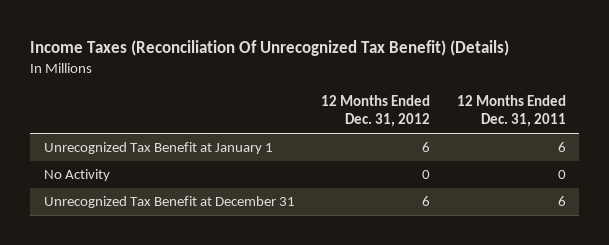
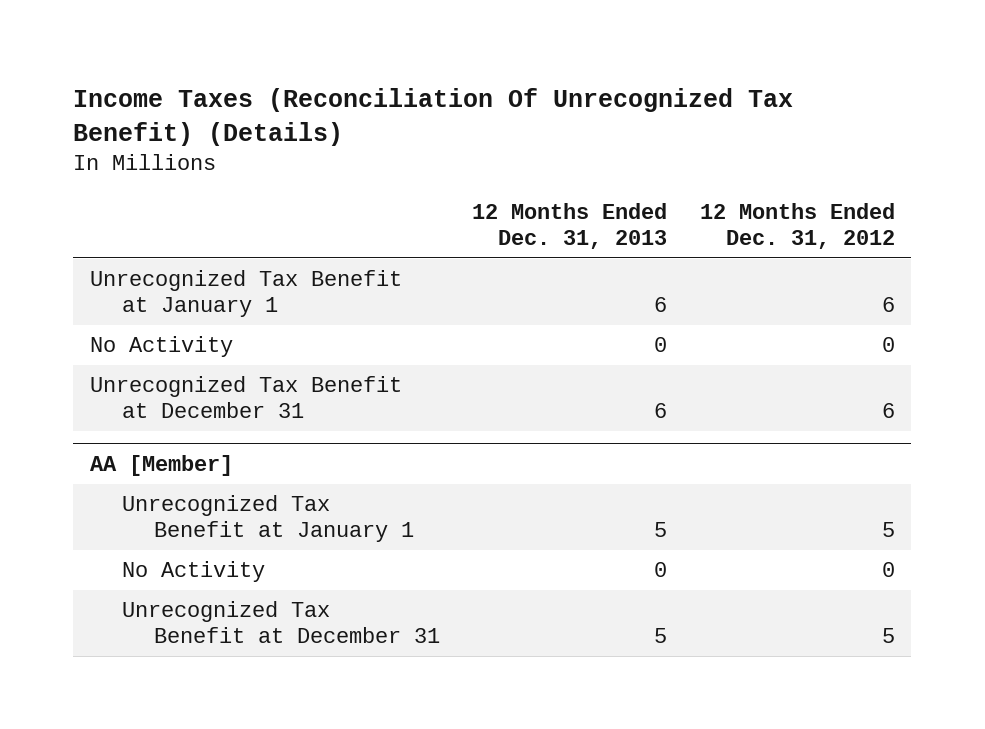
[456,94,566,128] 12 Months Ended Dec. 31, 2011 -> none
none -> [472,203,668,249] 12 Months Ended Dec. 31, 2013
none -> [89,454,233,476] AA [Member]
none -> [121,495,414,542] Unrecognized Tax Benefit at January 1
none -> [121,561,265,583] No Activity
none -> [121,601,440,643] Unrecognized Tax Benefit at December 31

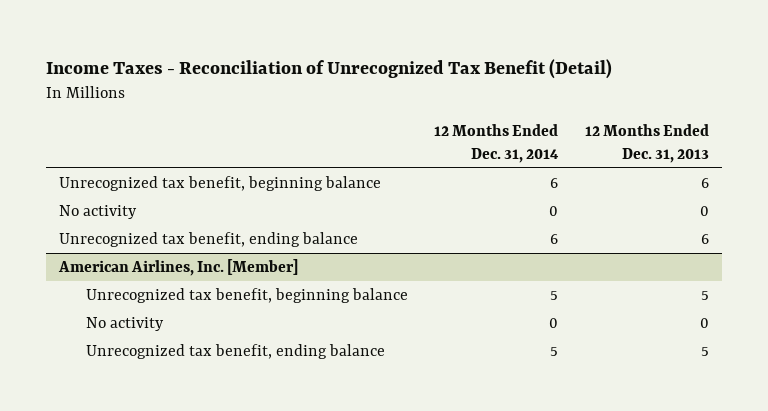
[73,88,794,146] Income Taxes (Reconciliation Of Unrecognized Tax Benefit) (Details) -> [46,59,613,80] Income Taxes - Reconciliation of Unrecognized Tax Benefit (Detail)
[700,203,896,249] 12 Months Ended Dec. 31, 2012 -> none
none -> [434,123,560,163] 12 Months Ended Dec. 31, 2014
[89,454,233,476] AA [Member] -> none
[89,270,402,317] Unrecognized Tax Benefit at January 1 -> [59,176,382,192] Unrecognized tax benefit, beginning balance
[89,336,233,358] No Activity -> [59,205,138,220] No activity
[89,376,402,418] Unrecognized Tax Benefit at December 31 -> [59,232,359,248] Unrecognized tax benefit, ending balance
none -> [58,259,299,277] American Airlines, Inc. [Member]
[121,495,414,542] Unrecognized Tax Benefit at January 1 -> [85,288,408,304] Unrecognized tax benefit, beginning balance
[121,561,265,583] No Activity -> [85,317,164,332] No activity
[121,601,440,643] Unrecognized Tax Benefit at December 31 -> [85,344,385,360] Unrecognized tax benefit, ending balance

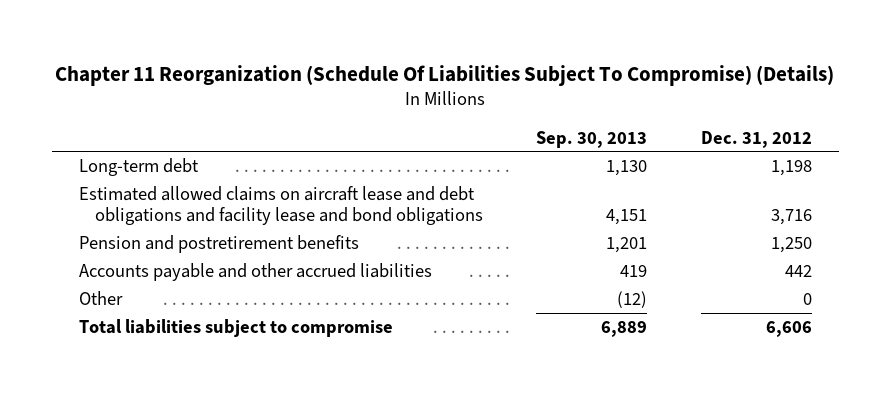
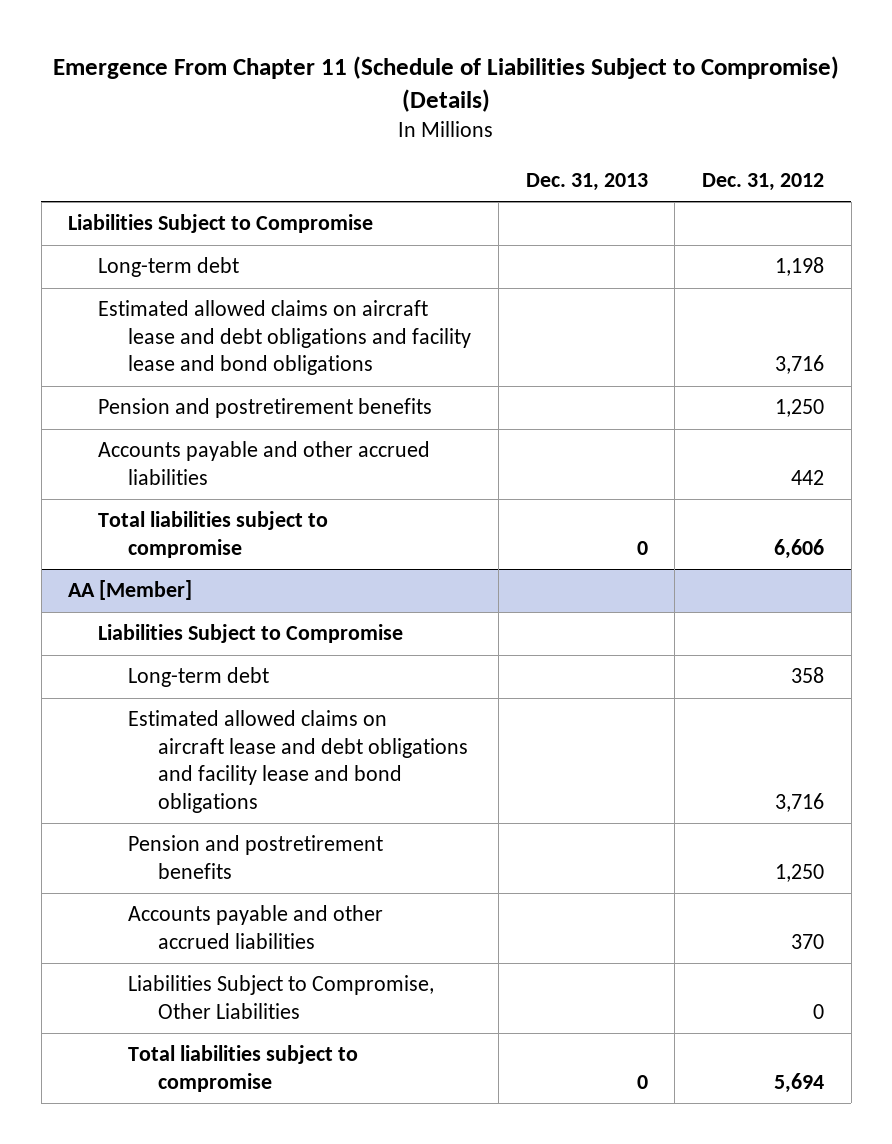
[55,64,835,86] Chapter 11 Reorganization (Schedule Of Liabilities Subject To Compromise) (Details) -> [53,55,840,112] Emergence From Chapter 11 (Schedule of Liabilities Subject to Compromise) (Details)
[536,130,648,148] Sep. 30, 2013 -> none
none -> [525,172,648,191] Dec. 31, 2013
none -> [68,214,374,234] Liabilities Subject to Compromise
[79,290,124,305] Other -> none
none -> [68,580,193,601] AA [Member]
none -> [98,624,404,644] Liabilities Subject to Compromise
none -> [128,667,270,688] Long-term debt
none -> [128,710,469,813] Estimated allowed claims on aircraft lease and debt obligations and facility lease and bond obligations
none -> [128,835,384,879] Pension and postretirement benefits
none -> [128,905,384,949] Accounts payable and other accrued liabilities
none -> [128,975,435,1019] Liabilities Subject to Compromise, Other Liabilities
none -> [128,1045,359,1092] Total liabilities subject to compromise

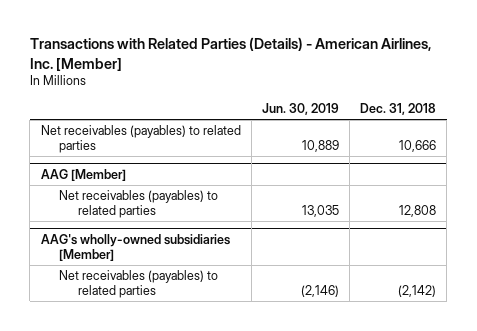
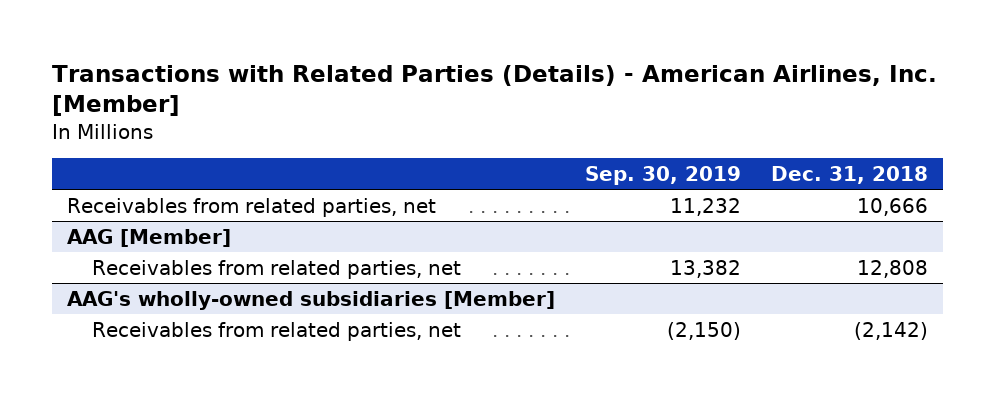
[261,103,339,116] Jun. 30, 2019 -> none
none -> [585,165,742,185] Sep. 30, 2019
[40,125,241,154] Net receivables (payables) to related parties -> [67,197,437,217] Receivables from related parties, net
[59,190,219,219] Net receivables (payables) to related parties -> [91,259,461,279] Receivables from related parties, net
[59,270,219,299] Net receivables (payables) to related parties -> [91,321,461,341] Receivables from related parties, net

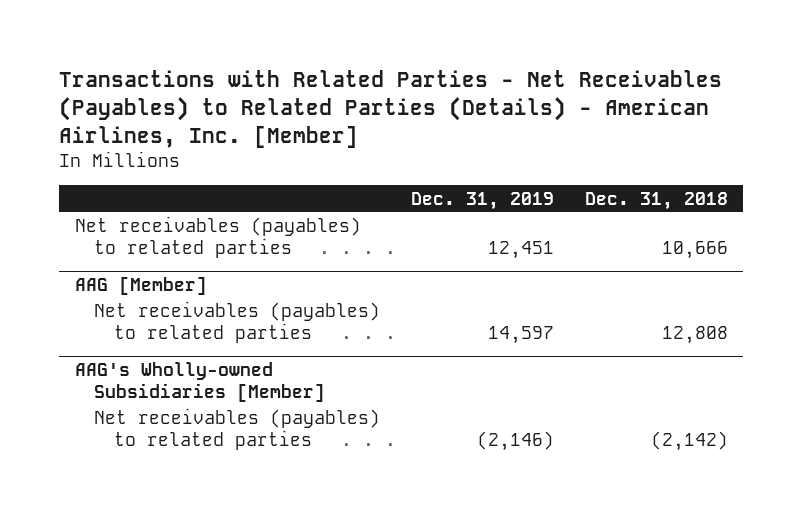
[52,65,938,117] Transactions with Related Parties (Details) - American Airlines, Inc. [Member] -> [59,70,723,149] Transactions with Related Parties - Net Receivables (Payables) to Related Parties (Details) - American Airlines, Inc. [Member]
[585,165,742,185] Sep. 30, 2019 -> none
none -> [411,191,555,210] Dec. 31, 2019
[67,197,437,217] Receivables from related parties, net -> [74,216,361,258] Net receivables (payables) to related parties
[91,259,461,279] Receivables from related parties, net -> [94,301,381,343] Net receivables (payables) to related parties
[67,290,556,310] AAG's wholly-owned subsidiaries [Member] -> [74,362,326,402] AAG's Wholly-owned Subsidiaries [Member]
[91,321,461,341] Receivables from related parties, net -> [94,408,381,450] Net receivables (payables) to related parties

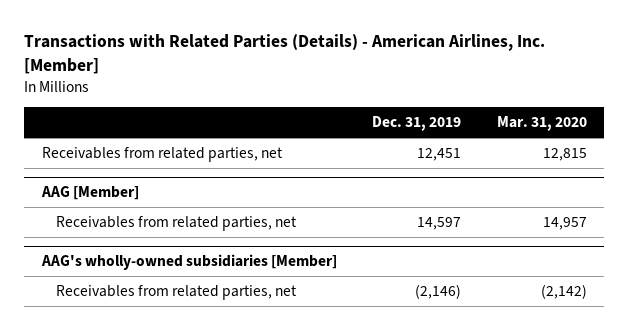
[59,70,723,149] Transactions with Related Parties - Net Receivables (Payables) to Related Parties (Details) - American Airlines, Inc. [Member] -> [23,34,545,75] Transactions with Related Parties (Details) - American Airlines, Inc. [Member]
[584,191,728,210] Dec. 31, 2018 -> none
none -> [496,116,587,132] Mar. 31, 2020
[74,216,361,258] Net receivables (payables) to related parties -> [41,147,283,163] Receivables from related parties, net
[94,301,381,343] Net receivables (payables) to related parties -> [56,216,298,232] Receivables from related parties, net
[74,362,326,402] AAG's Wholly-owned Subsidiaries [Member] -> [40,254,337,271] AAG's wholly-owned subsidiaries [Member]
[94,408,381,450] Net receivables (payables) to related parties -> [56,285,298,301] Receivables from related parties, net

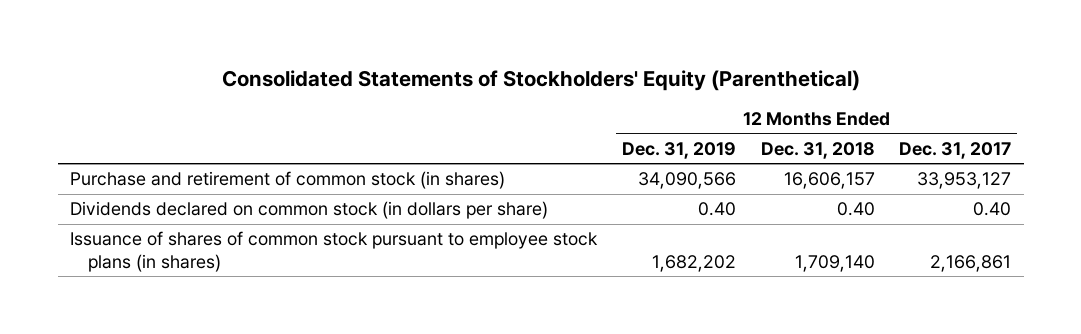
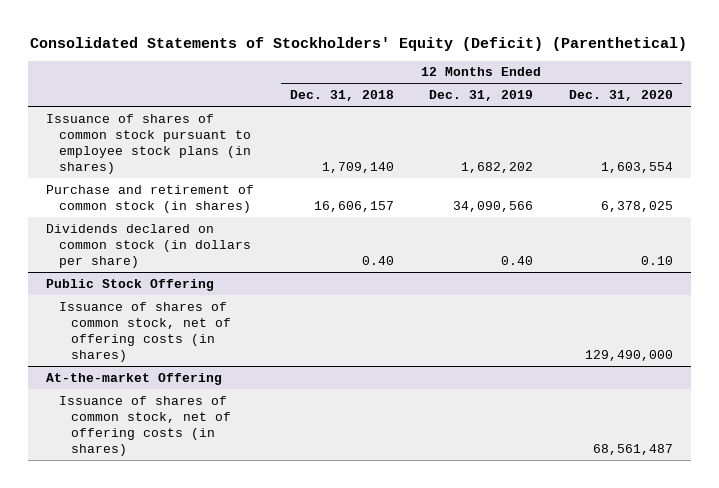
[221,69,860,91] Consolidated Statements of Stockholders' Equity (Parenthetical) -> [30,36,688,51] Consolidated Statements of Stockholders' Equity (Deficit) (Parenthetical)
[899,141,1012,159] Dec. 31, 2017 -> none
none -> [569,90,674,102] Dec. 31, 2020
[70,231,599,273] Issuance of shares of common stock pursuant to employee stock plans (in shares) -> [45,113,251,174] Issuance of shares of common stock pursuant to employee stock plans (in shares)
none -> [45,278,214,291] Public Stock Offering
none -> [58,301,232,362] Issuance of shares of common stock, net of offering costs (in shares)
none -> [45,372,222,385] At-the-market Offering
none -> [58,395,232,456] Issuance of shares of common stock, net of offering costs (in shares)

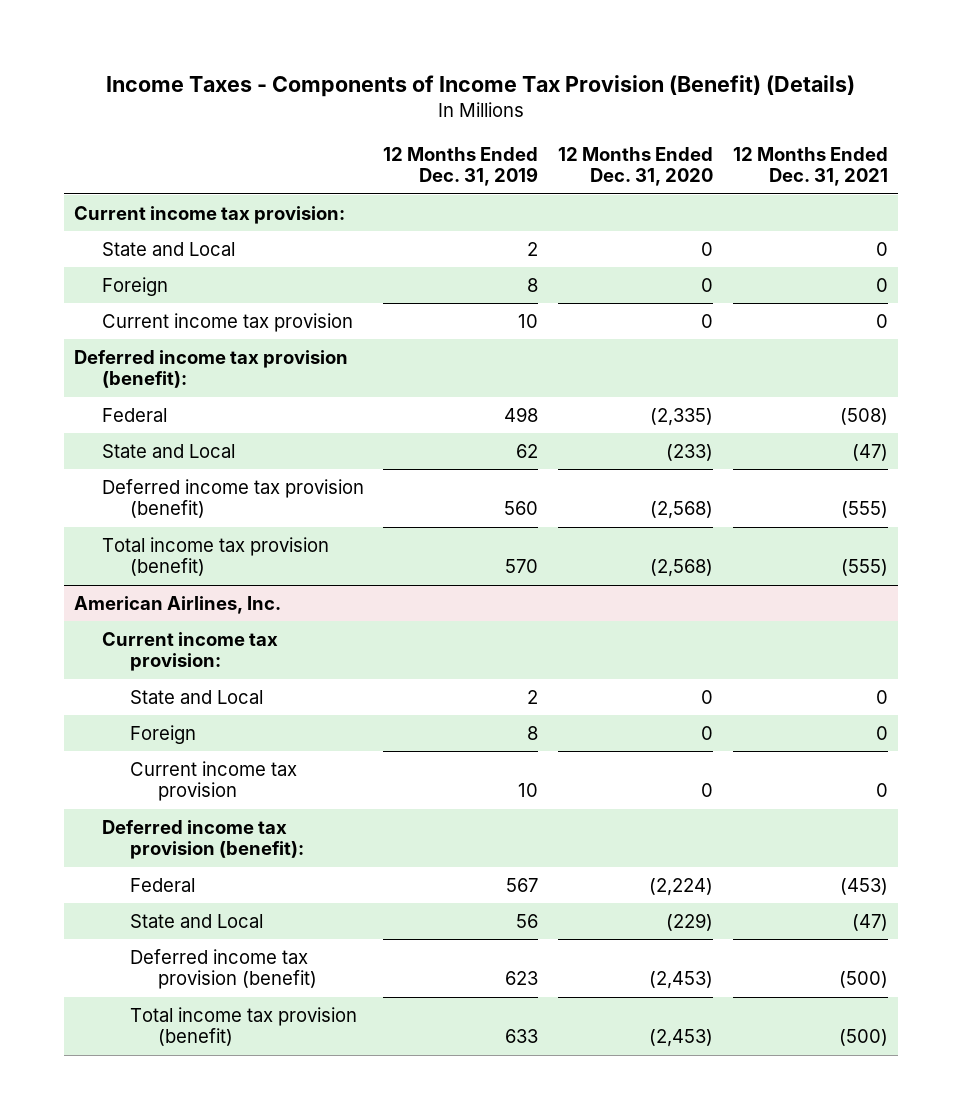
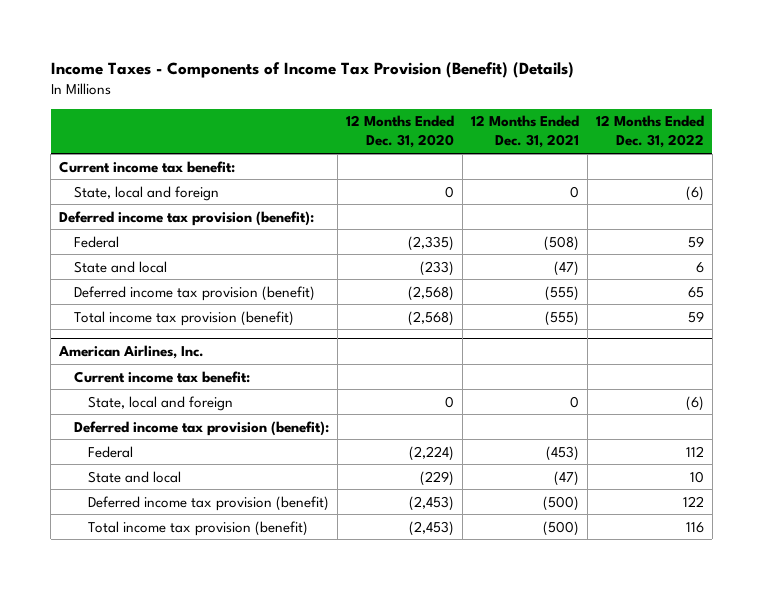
[383,146,539,187] 12 Months Ended Dec. 31, 2019 -> none
none -> [595,115,704,149] 12 Months Ended Dec. 31, 2022
[101,241,235,256] State and Local -> none
[101,276,168,296] Foreign -> none
[73,205,345,224] Current income tax provision: -> [59,160,236,173] Current income tax benefit:
[101,312,353,332] Current income tax provision -> [73,185,219,201] State, local and foreign
[101,443,235,458] State and Local -> [73,260,167,273] State and local
[129,689,263,704] State and Local -> none
[129,724,196,744] Foreign -> none
[101,631,278,672] Current income tax provision: -> [73,370,250,383] Current income tax benefit:
[129,760,297,802] Current income tax provision -> [88,395,234,411] State, local and foreign
[129,913,263,928] State and Local -> [88,470,182,483] State and local

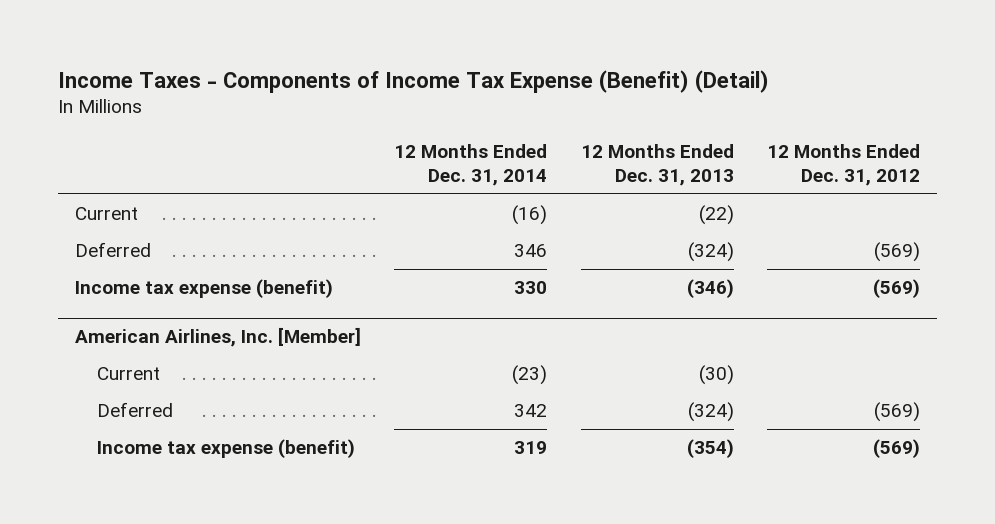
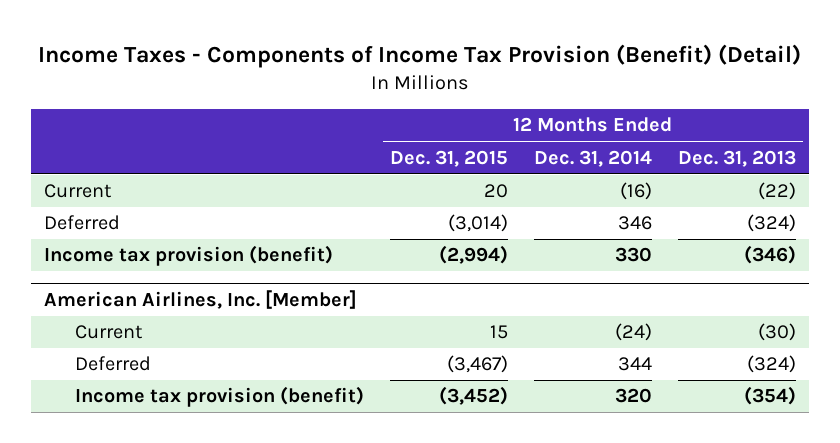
[57,69,769,93] Income Taxes - Components of Income Tax Expense (Benefit) (Detail) -> [38,43,802,68] Income Taxes - Components of Income Tax Provision (Benefit) (Detail)
[766,143,920,186] 12 Months Ended Dec. 31, 2012 -> none
none -> [389,149,508,167] Dec. 31, 2015
[74,279,333,299] Income tax expense (benefit) -> [44,245,334,267] Income tax provision (benefit)
[512,365,548,386] (23) -> [615,323,653,342] (24)
[514,404,548,418] 342 -> [618,357,653,372] 344
[97,439,356,459] Income tax expense (benefit) -> [74,386,364,408] Income tax provision (benefit)
[514,441,548,455] 319 -> [615,388,653,404] 320

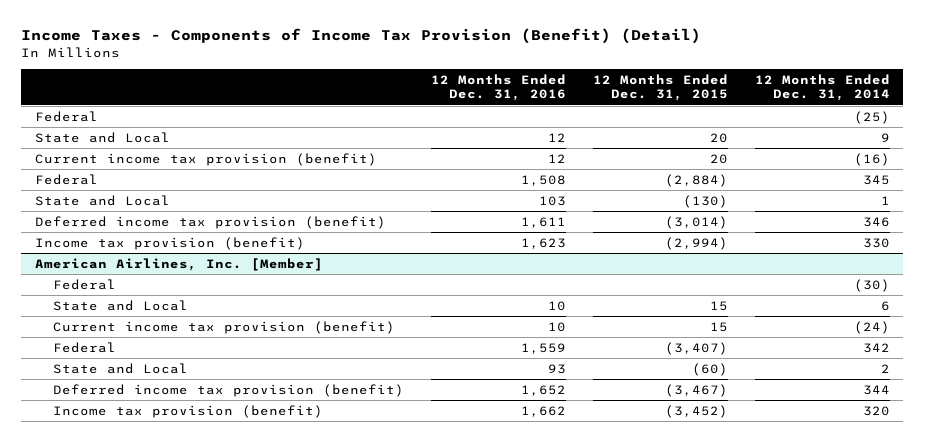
[678,149,797,167] Dec. 31, 2013 -> none
none -> [431,73,567,102] 12 Months Ended Dec. 31, 2016
none -> [34,110,98,122] Federal
none -> [34,131,170,143] State and Local
[44,184,113,199] Current -> [34,152,377,166] Current income tax provision (benefit)
none -> [34,173,98,185] Federal
none -> [34,194,170,206] State and Local
[44,215,121,231] Deferred -> [34,215,386,229] Deferred income tax provision (benefit)
none -> [53,278,117,290] Federal
none -> [53,299,189,311] State and Local
[74,325,143,340] Current -> [53,320,396,334] Current income tax provision (benefit)
none -> [53,341,117,353] Federal
none -> [53,362,189,374] State and Local
[74,356,151,372] Deferred -> [53,383,405,397] Deferred income tax provision (benefit)

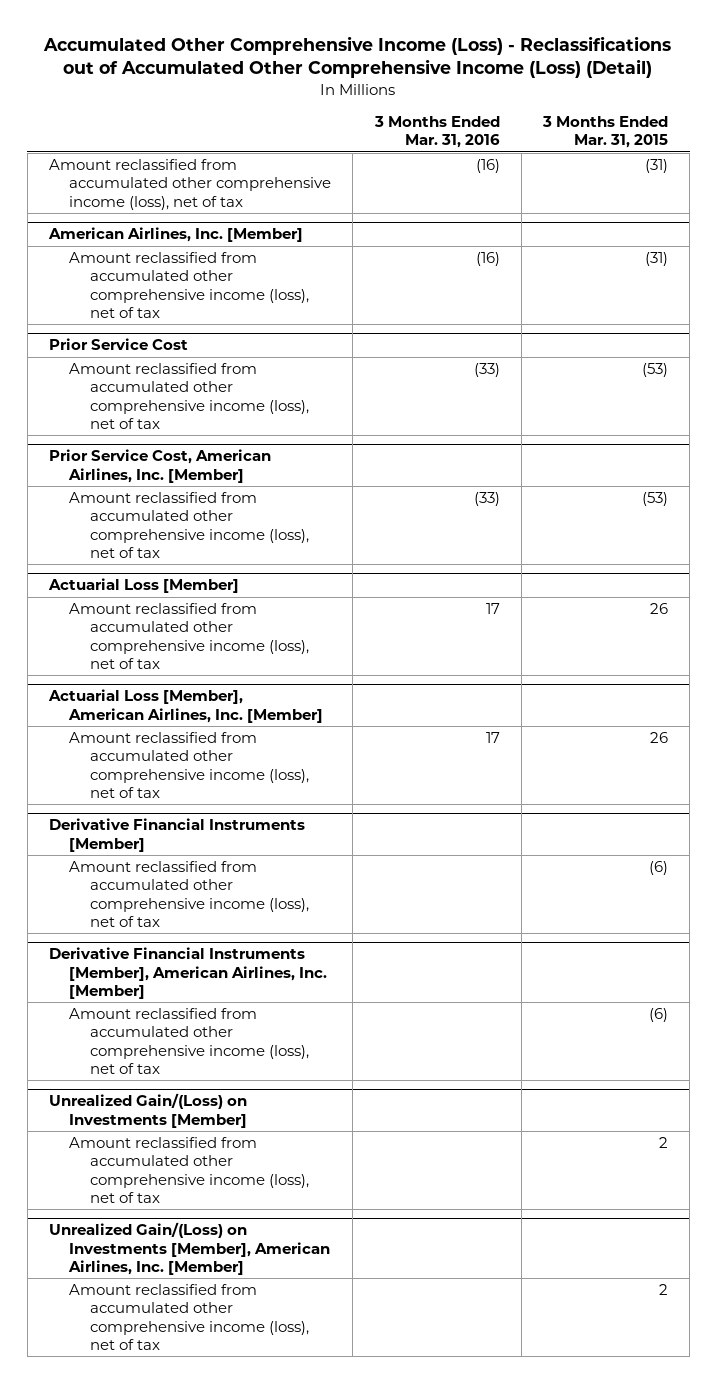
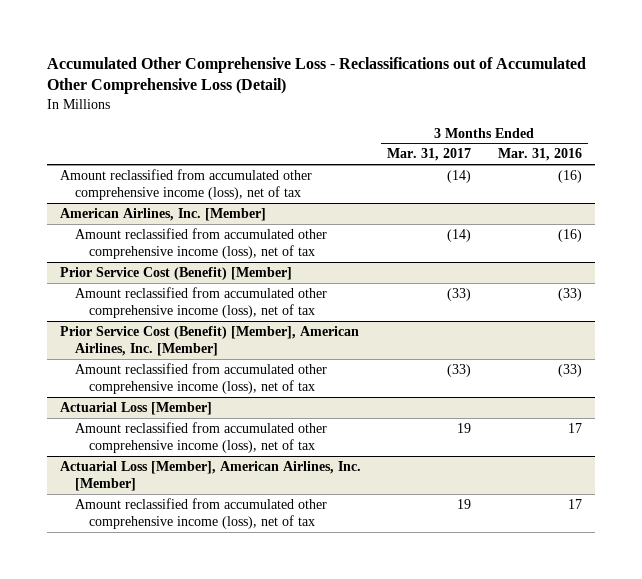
[43,35,672,79] Accumulated Other Comprehensive Income (Loss) - Reclassifications out of Accumulated Other Comprehensive Income (Loss) (Detail) -> [47,56,587,95] Accumulated Other Comprehensive Loss - Reclassifications out of Accumulated Other Comprehensive Loss (Detail)
[542,116,669,149] 3 Months Ended Mar. 31, 2015 -> none
none -> [387,148,472,162] Mar. 31, 2017
[48,338,188,351] Prior Service Cost -> [60,266,293,280] Prior Service Cost (Benefit) [Member]
[48,449,271,483] Prior Service Cost, American Airlines, Inc. [Member] -> [60,325,360,356] Prior Service Cost (Benefit) [Member], American Airlines, Inc. [Member]
[48,818,305,852] Derivative Financial Instruments [Member] -> none
[69,861,309,927] Amount reclassified from accumulated other comprehensive income (loss), net of tax -> none
[48,947,328,999] Derivative Financial Instruments [Member], American Airlines, Inc. [Member] -> none
[69,1008,309,1074] Amount reclassified from accumulated other comprehensive income (loss), net of tax -> none
[48,1093,248,1128] Unrealized Gain/(Loss) on Investments [Member] -> none
[69,1137,309,1203] Amount reclassified from accumulated other comprehensive income (loss), net of tax -> none
[48,1222,331,1275] Unrealized Gain/(Loss) on Investments [Member], American Airlines, Inc. [Member] -> none
[69,1284,309,1350] Amount reclassified from accumulated other comprehensive income (loss), net of tax -> none

